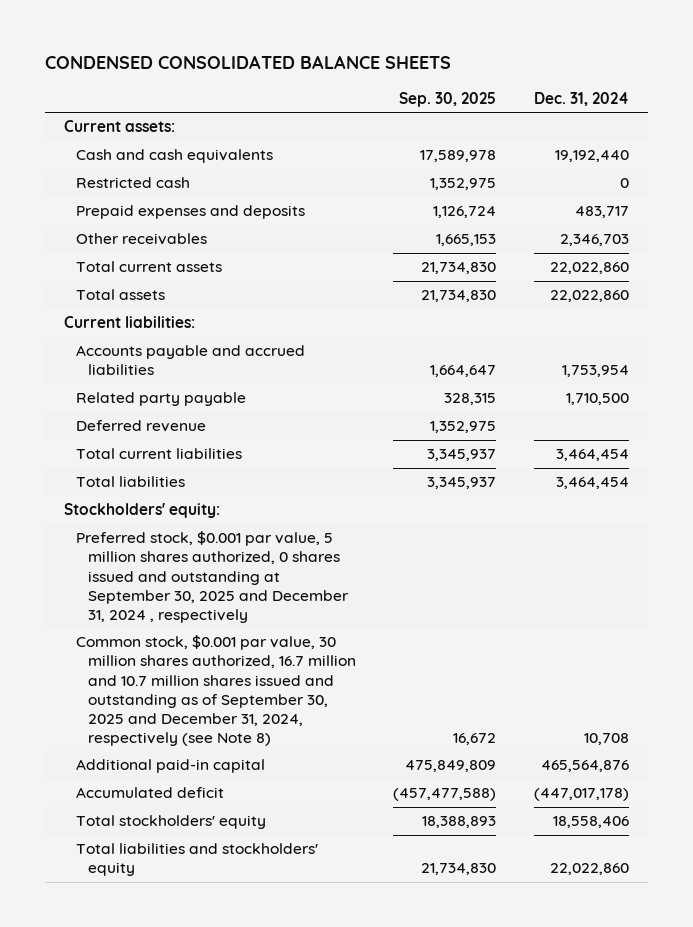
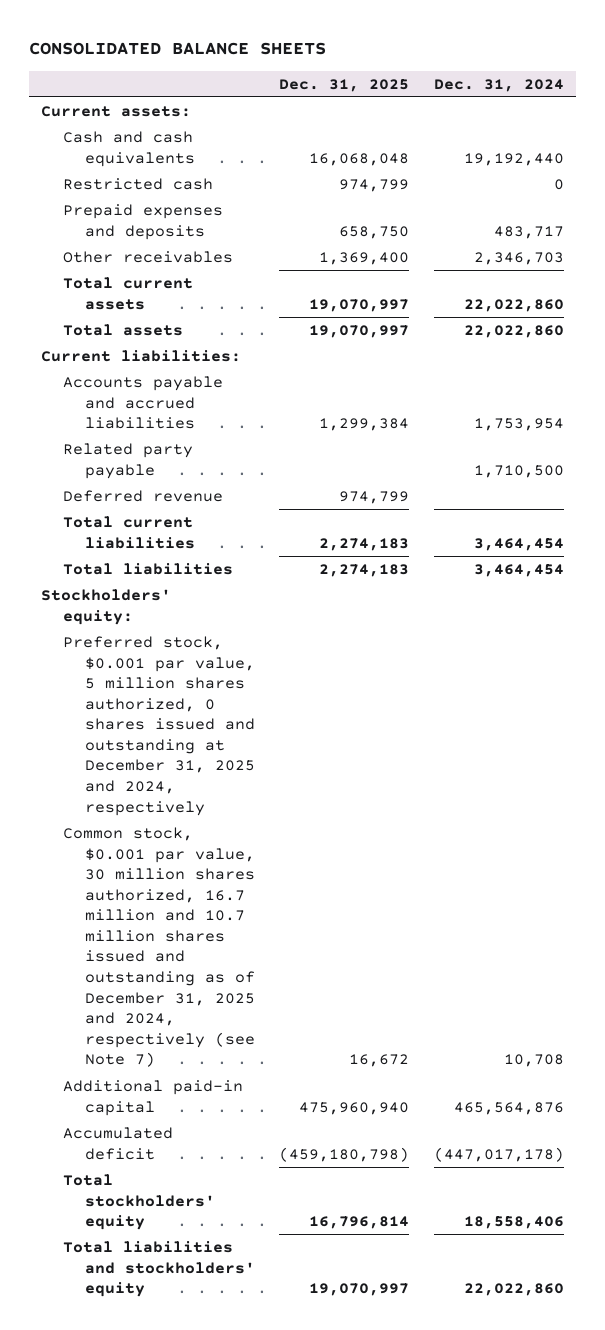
[44,54,451,69] CONDENSED CONSOLIDATED BALANCE SHEETS -> [28,42,326,56] CONSOLIDATED BALANCE SHEETS
[399,91,497,107] Sep. 30, 2025 -> none
none -> [279,78,410,92] Dec. 31, 2025
[75,531,349,623] Preferred stock, $0.001 par value, 5 million shares authorized, 0 shares issued and outstanding at September 30, 2025 and December 31, 2024 , respectively -> [63,635,255,816] Preferred stock, $0.001 par value, 5 million shares authorized, 0 shares issued and outstanding at December 31, 2025 and 2024, respectively
[75,635,356,746] Common stock, $0.001 par value, 30 million shares authorized, 16.7 million and 10.7 million shares issued and outstanding as of September 30, 2025 and December 31, 2024, respectively (see Note 8) -> [63,826,255,1068] Common stock, $0.001 par value, 30 million shares authorized, 16.7 million and 10.7 million shares issued and outstanding as of December 31, 2025 and 2024, respectively (see Note 7)

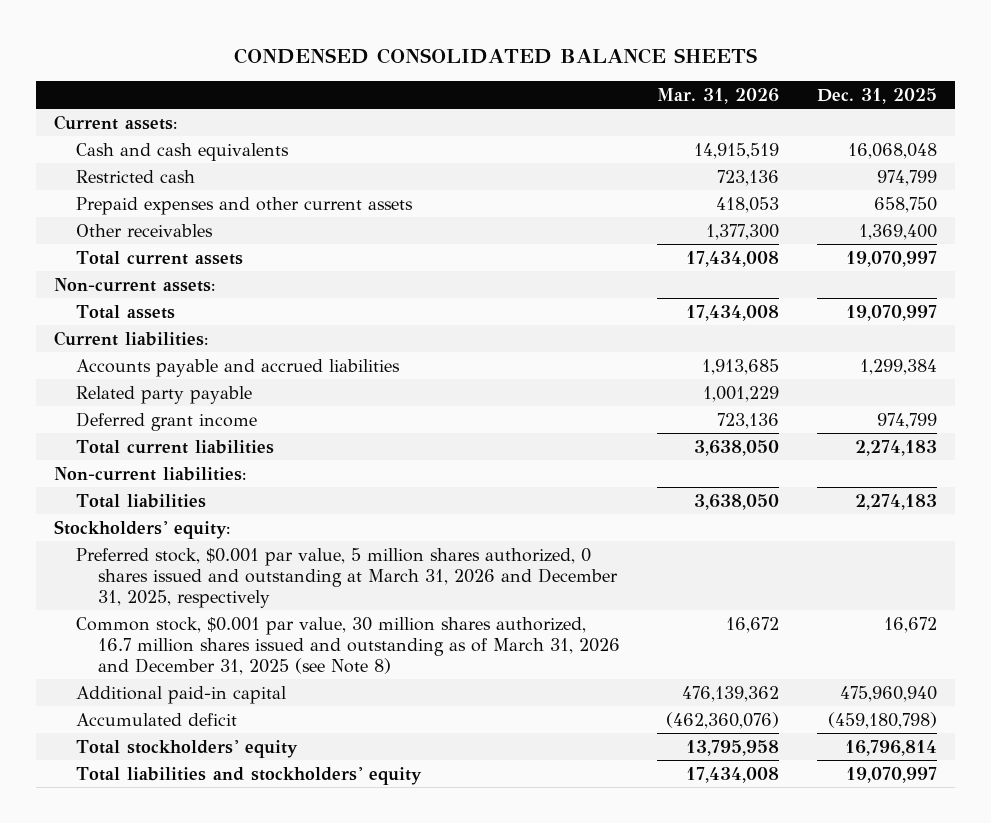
[28,42,326,56] CONSOLIDATED BALANCE SHEETS -> [234,48,758,65] CONDENSED CONSOLIDATED BALANCE SHEETS
[434,78,565,92] Dec. 31, 2024 -> none
none -> [657,88,780,105] Mar. 31, 2026
[63,203,224,240] Prepaid expenses and deposits -> [76,196,414,215] Prepaid expenses and other current assets
none -> [54,277,216,292] Non-current assets:
[63,489,224,502] Deferred revenue -> [76,411,258,431] Deferred grant income
none -> [54,466,247,481] Non-current liabilities:
[63,635,255,816] Preferred stock, $0.001 par value, 5 million shares authorized, 0 shares issued and outstanding at December 31, 2025 and 2024, respectively -> [76,547,619,608] Preferred stock, $0.001 par value, 5 million shares authorized, 0 shares issued and outstanding at March 31, 2026 and December 31, 2025, respectively
[63,826,255,1068] Common stock, $0.001 par value, 30 million shares authorized, 16.7 million and 10.7 million shares issued and outstanding as of December 31, 2025 and 2024, respectively (see Note 7) -> [76,616,621,675] Common stock, $0.001 par value, 30 million shares authorized, 16.7 million shares issued and outstanding as of March 31, 2026 and December 31, 2025 (see Note 8)

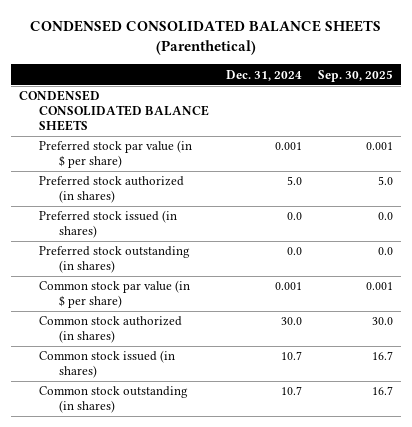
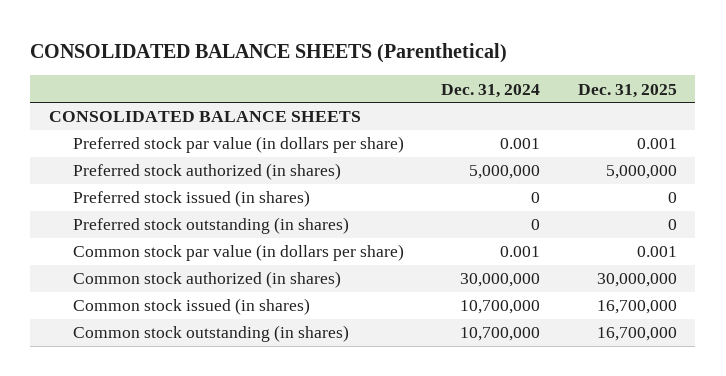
[30,20,382,56] CONDENSED CONSOLIDATED BALANCE SHEETS (Parenthetical) -> [30,42,508,63] CONSOLIDATED BALANCE SHEETS (Parenthetical)
[318,69,394,82] Sep. 30, 2025 -> none
none -> [577,83,677,98] Dec. 31, 2025
[19,90,210,132] CONDENSED CONSOLIDATED BALANCE SHEETS -> [48,111,361,123] CONSOLIDATED BALANCE SHEETS
[39,140,193,169] Preferred stock par value (in $ per share) -> [73,136,405,154] Preferred stock par value (in dollars per share)
[286,176,302,186] 5.0 -> [469,165,541,180] 5,000,000
[286,212,302,221] 0.0 -> [531,192,541,204] 0
[286,247,302,256] 0.0 -> [531,219,541,231] 0
[39,280,191,309] Common stock par value (in $ per share) -> [73,244,405,262] Common stock par value (in dollars per share)
[280,317,302,326] 30.0 -> [460,273,541,288] 30,000,000
[280,351,302,361] 10.7 -> [460,300,541,315] 10,700,000
[280,386,302,396] 10.7 -> [460,327,541,342] 10,700,000

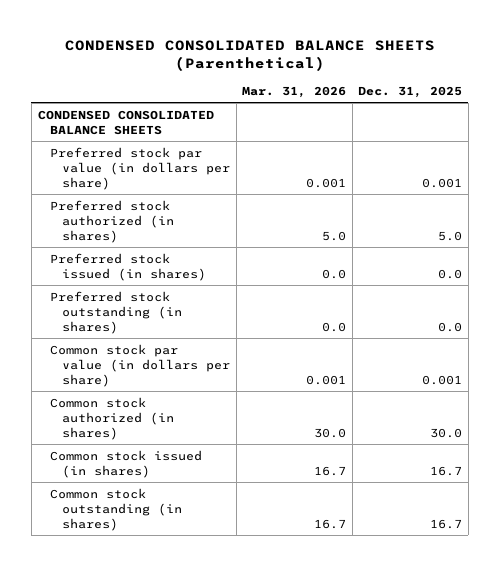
[30,42,508,63] CONSOLIDATED BALANCE SHEETS (Parenthetical) -> [64,39,435,71] CONDENSED CONSOLIDATED BALANCE SHEETS (Parenthetical)
[441,83,541,98] Dec. 31, 2024 -> none
none -> [242,85,347,98] Mar. 31, 2026
[48,111,361,123] CONSOLIDATED BALANCE SHEETS -> [37,109,214,135] CONDENSED CONSOLIDATED BALANCE SHEETS
[605,165,677,180] 5,000,000 -> [438,230,463,241] 5.0
[667,192,677,204] 0 -> [438,268,463,279] 0.0
[667,219,677,231] 0 -> [438,321,463,332] 0.0
[596,273,677,288] 30,000,000 -> [430,427,463,438] 30.0
[596,300,677,315] 16,700,000 -> [430,465,463,476] 16.7
[596,327,677,342] 16,700,000 -> [430,518,463,529] 16.7

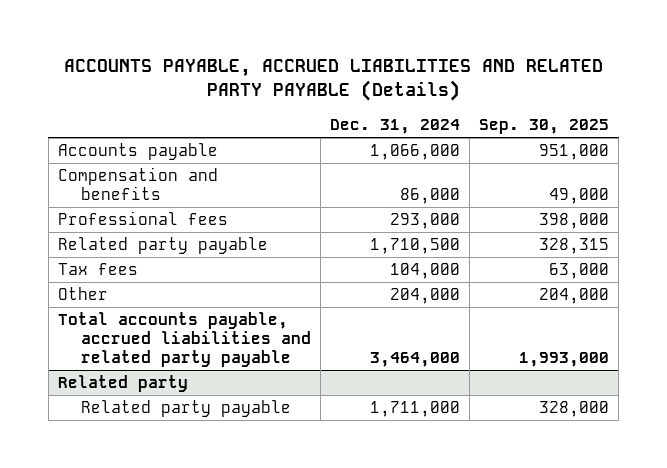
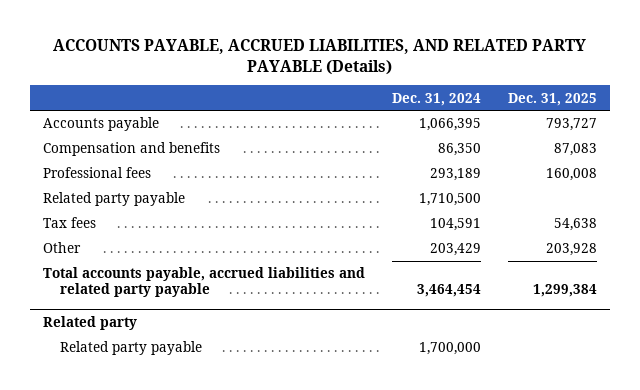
[63,59,603,102] ACCOUNTS PAYABLE, ACCRUED LIABILITIES AND RELATED PARTY PAYABLE (Details) -> [52,38,586,75] ACCOUNTS PAYABLE, ACCRUED LIABILITIES, AND RELATED PARTY PAYABLE (Details)
[479,118,610,134] Sep. 30, 2025 -> none
none -> [507,92,597,106] Dec. 31, 2025
[369,144,460,161] 1,066,000 -> [418,118,481,132] 1,066,395
[399,187,460,204] 86,000 -> [437,143,481,157] 86,350
[389,213,460,230] 293,000 -> [429,168,481,182] 293,189
[389,263,460,280] 104,000 -> [429,218,481,232] 104,591
[389,288,460,305] 204,000 -> [429,243,481,257] 203,429
[369,351,460,367] 3,464,000 -> [416,284,481,298] 3,464,454
[369,401,460,418] 1,711,000 -> [418,342,481,356] 1,700,000

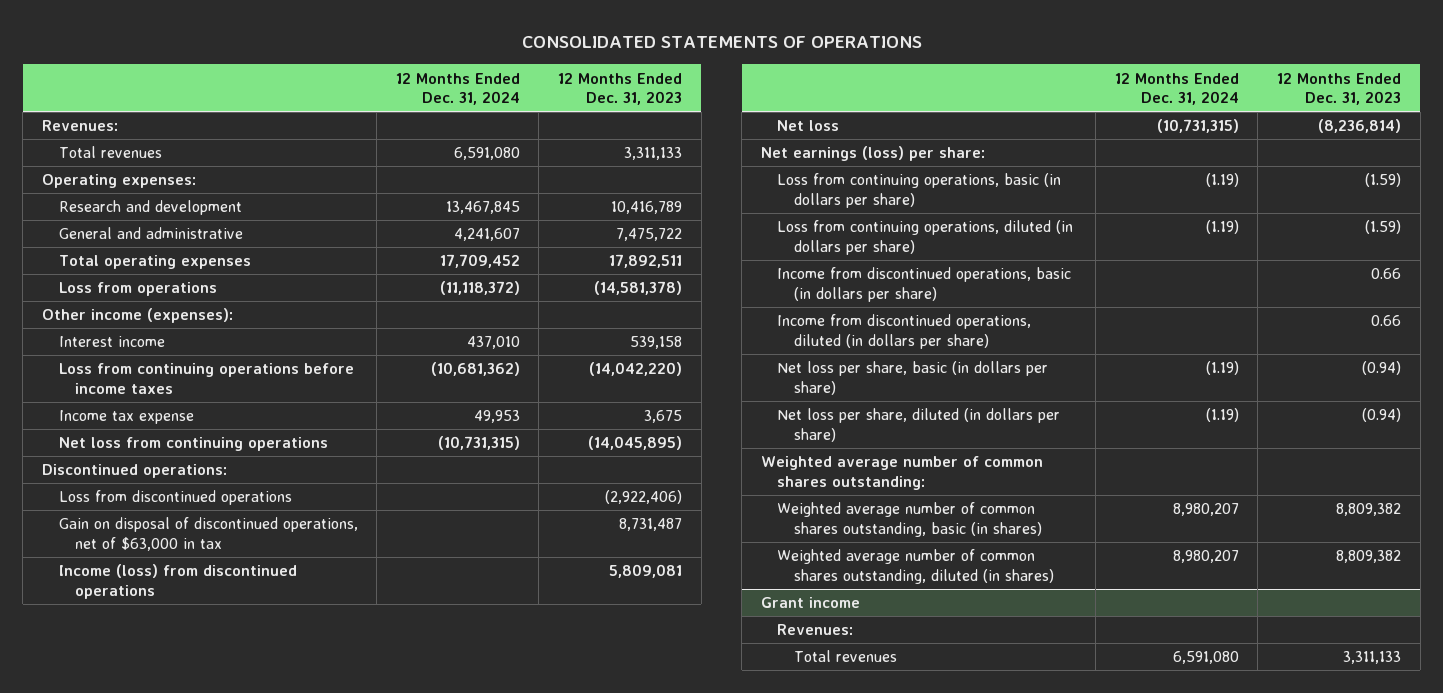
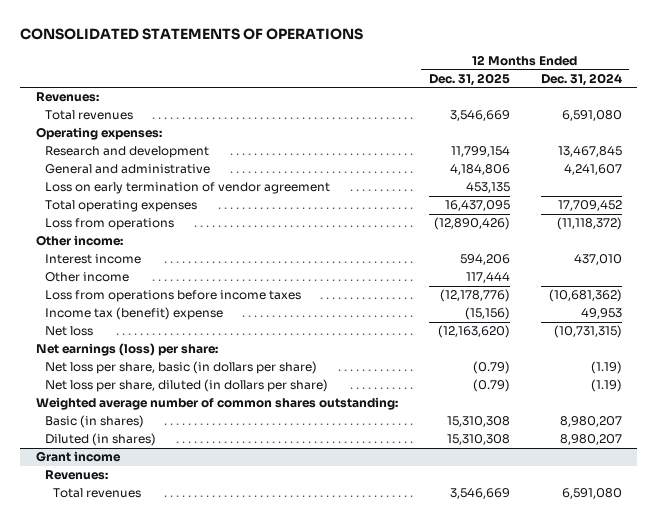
[558,72,683,105] 12 Months Ended Dec. 31, 2023 -> none
none -> [428,72,510,86] Dec. 31, 2025
none -> [44,182,330,195] Loss on early termination of vendor agreement
[42,308,234,324] Other income (expenses): -> [35,235,123,247] Other income:
[58,437,328,452] Net loss from continuing operations -> none
[42,464,228,479] Discontinued operations: -> none
[58,490,292,506] Loss from discontinued operations -> none
[58,517,358,551] Gain on disposal of discontinued operations, net of $63,000 in tax -> none
[58,564,297,599] Income (loss) from discontinued operations -> none
none -> [44,272,129,283] Other income
[58,363,354,394] Loss from continuing operations before income taxes -> [44,290,301,303] Loss from operations before income taxes
[58,410,194,425] Income tax expense -> [44,307,223,321] Income tax (benefit) expense
[777,173,1062,208] Loss from continuing operations, basic (in dollars per share) -> none
[777,220,1074,255] Loss from continuing operations, diluted (in dollars per share) -> none
[777,267,1072,302] Income from discontinued operations, basic (in dollars per share) -> none
[777,314,1032,349] Income from discontinued operations, diluted (in dollars per share) -> none
[777,502,1042,537] Weighted average number of common shares outstanding, basic (in shares) -> [44,415,144,429] Basic (in shares)
[777,549,1054,584] Weighted average number of common shares outstanding, diluted (in shares) -> [44,433,156,447] Diluted (in shares)

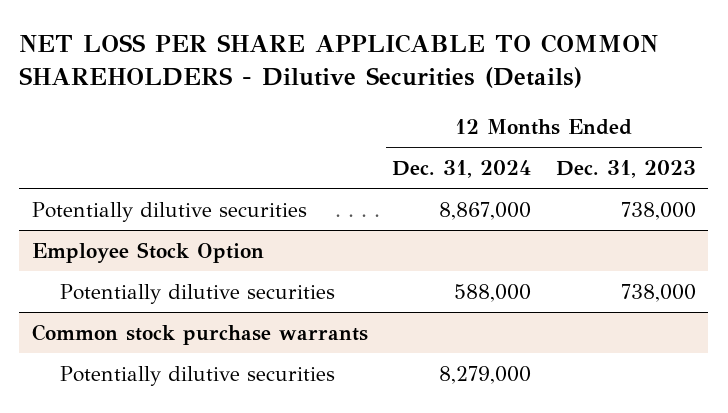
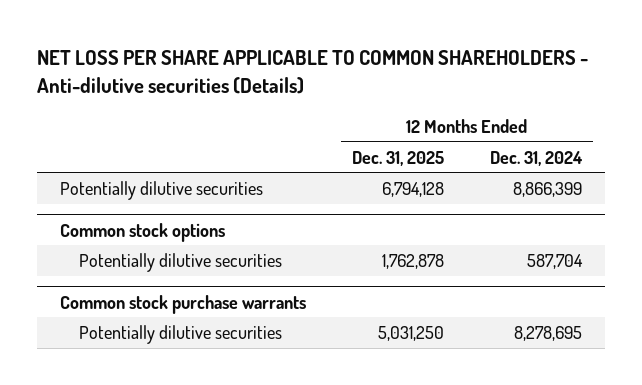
[19,34,659,88] NET LOSS PER SHARE APPLICABLE TO COMMON SHAREHOLDERS - Dilutive Securities (Details) -> [37,50,589,95] NET LOSS PER SHARE APPLICABLE TO COMMON SHAREHOLDERS - Anti-dilutive securities (Details)
[556,160,697,179] Dec. 31, 2023 -> none
none -> [351,150,444,166] Dec. 31, 2025
[439,201,532,220] 8,867,000 -> [512,181,582,197] 8,866,399
[31,241,264,263] Employee Stock Option -> [60,222,226,242] Common stock options
[454,283,532,302] 588,000 -> [526,253,583,269] 587,704
[439,365,532,384] 8,279,000 -> [513,325,582,341] 8,278,695

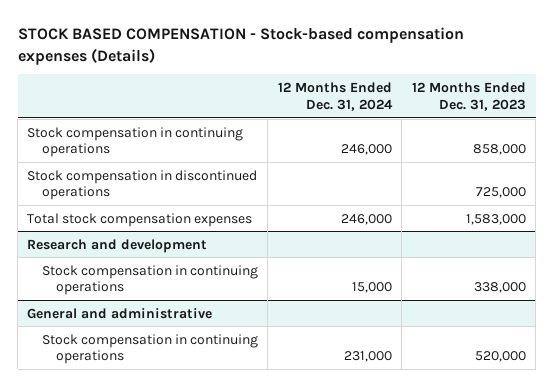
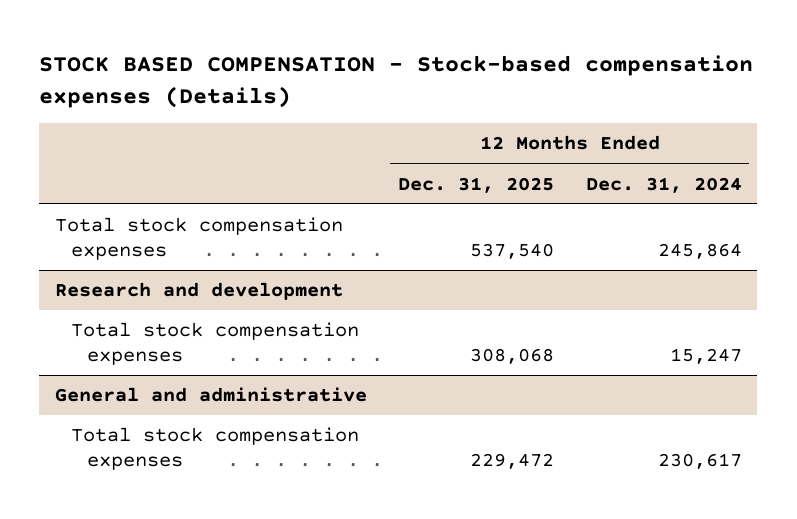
[411,82,526,111] 12 Months Ended Dec. 31, 2023 -> none
none -> [398,176,555,193] Dec. 31, 2025
[27,126,244,158] Stock compensation in continuing operations -> none
[27,169,258,201] Stock compensation in discontinued operations -> none
[340,213,392,225] 246,000 -> [657,242,742,259] 245,864
[41,264,258,296] Stock compensation in continuing operations -> none
none -> [70,322,359,365] Total stock compensation expenses
[41,333,258,365] Stock compensation in continuing operations -> none
none -> [70,427,359,470] Total stock compensation expenses

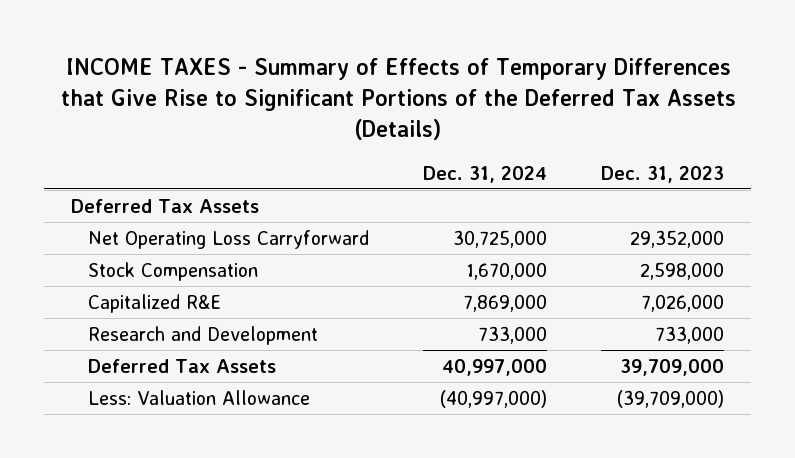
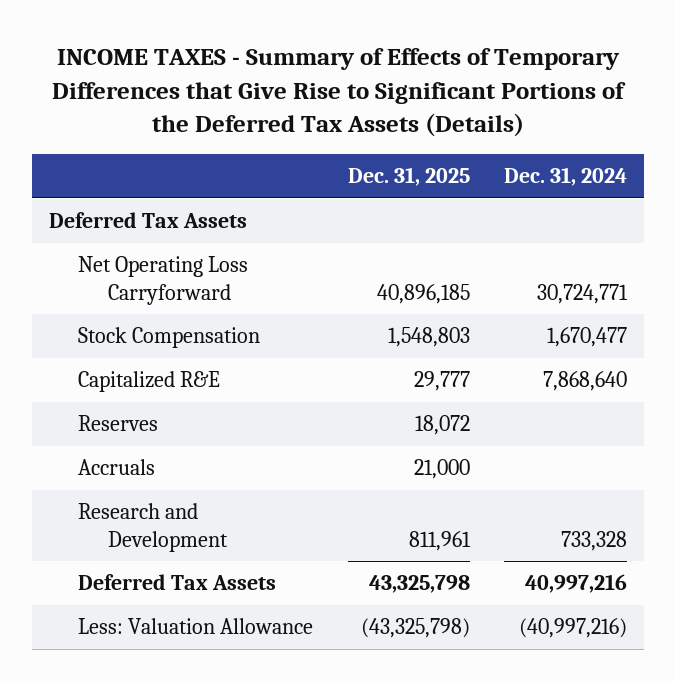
[600,165,724,183] Dec. 31, 2023 -> none
none -> [347,167,470,187] Dec. 31, 2025
[452,229,547,248] 30,725,000 -> [536,283,628,304] 30,724,771
[465,261,547,280] 1,670,000 -> [546,327,627,348] 1,670,477
[462,293,547,312] 7,869,000 -> [542,371,627,392] 7,868,640
none -> [78,415,159,432] Reserves
none -> [78,459,156,476] Accruals
[477,325,547,344] 733,000 -> [560,530,627,551] 733,328
[441,358,547,376] 40,997,000 -> [524,574,627,594] 40,997,216
[439,389,547,408] (40,997,000) -> [518,618,627,639] (40,997,216)

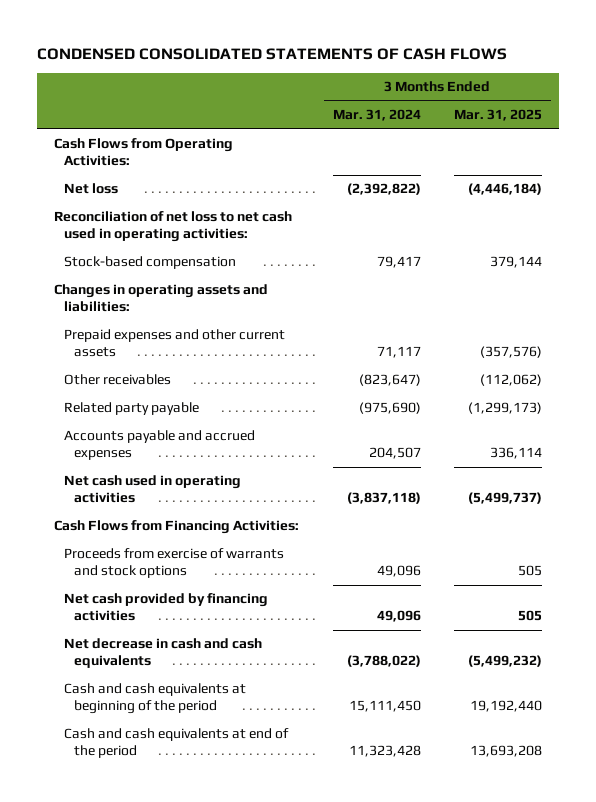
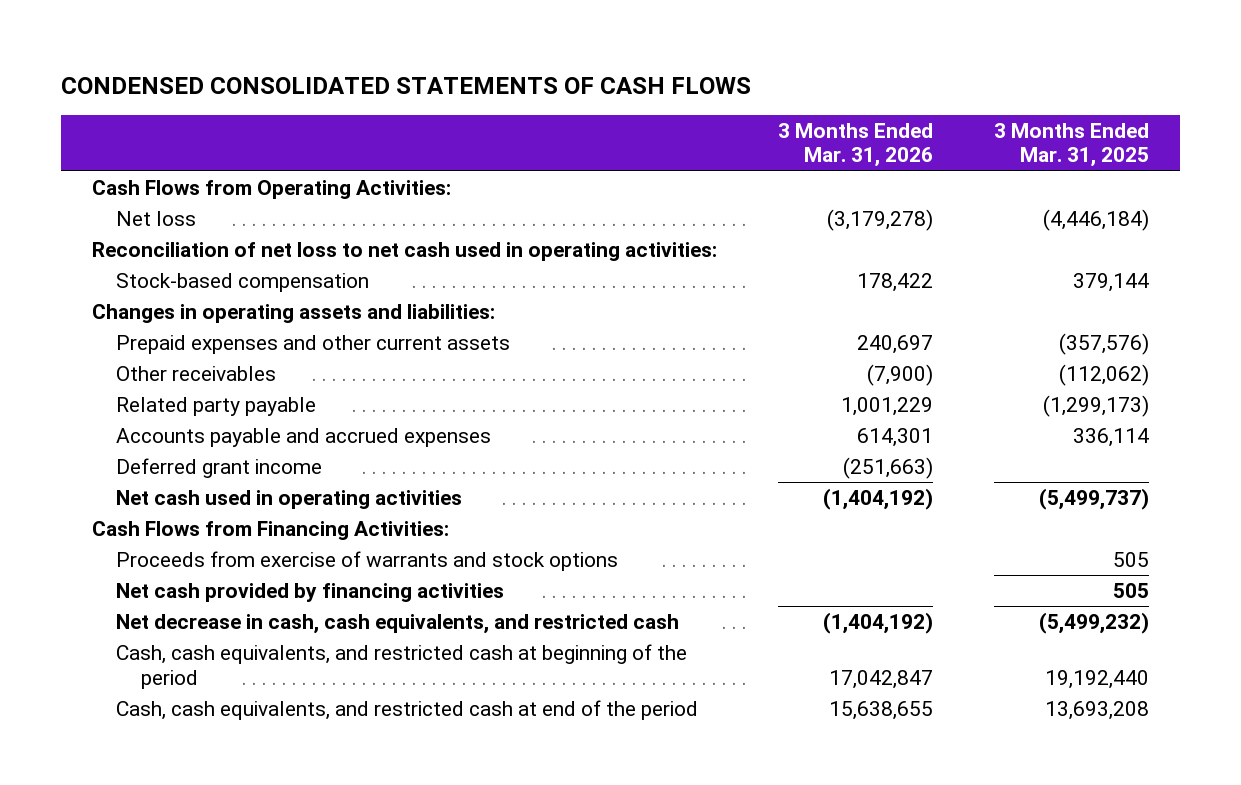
[332,109,421,122] Mar. 31, 2024 -> none
none -> [777,122,933,168] 3 Months Ended Mar. 31, 2026
none -> [116,458,323,479] Deferred grant income
[63,638,262,669] Net decrease in cash and cash equivalents -> [116,614,680,635] Net decrease in cash, cash equivalents, and restricted cash
[63,683,246,715] Cash and cash equivalents at beginning of the period -> [116,644,688,689] Cash, cash equivalents, and restricted cash at beginning of the period
[63,728,289,759] Cash and cash equivalents at end of the period -> [116,700,699,721] Cash, cash equivalents, and restricted cash at end of the period

